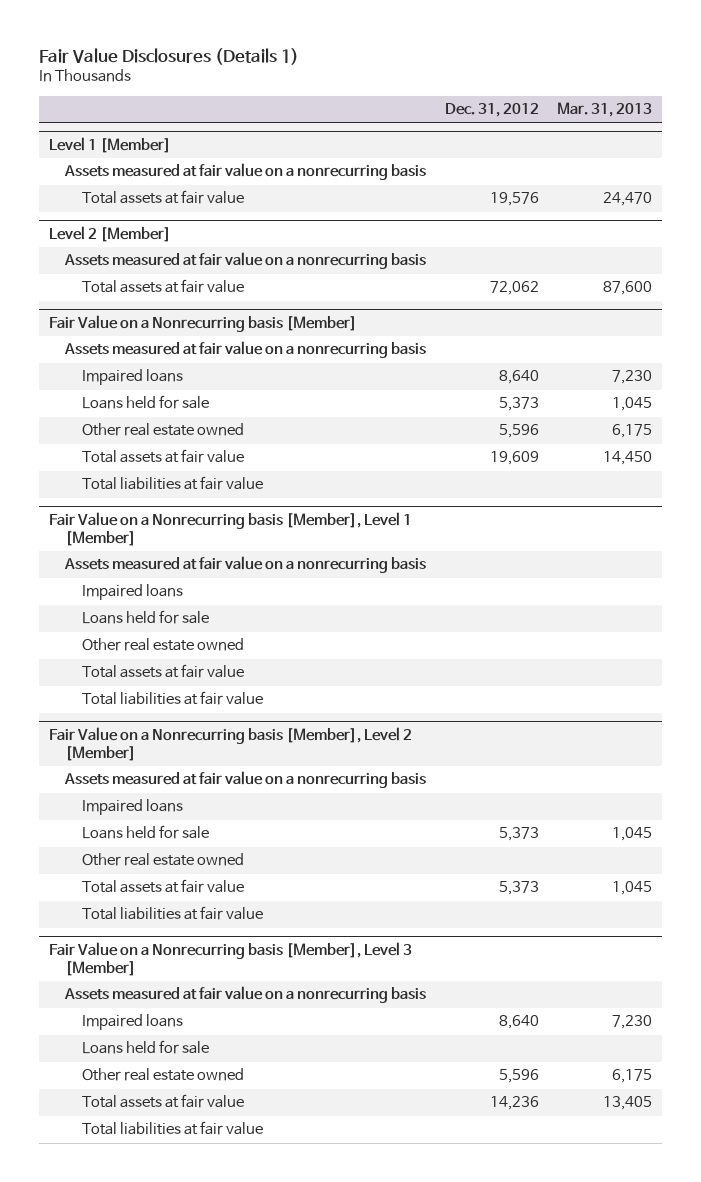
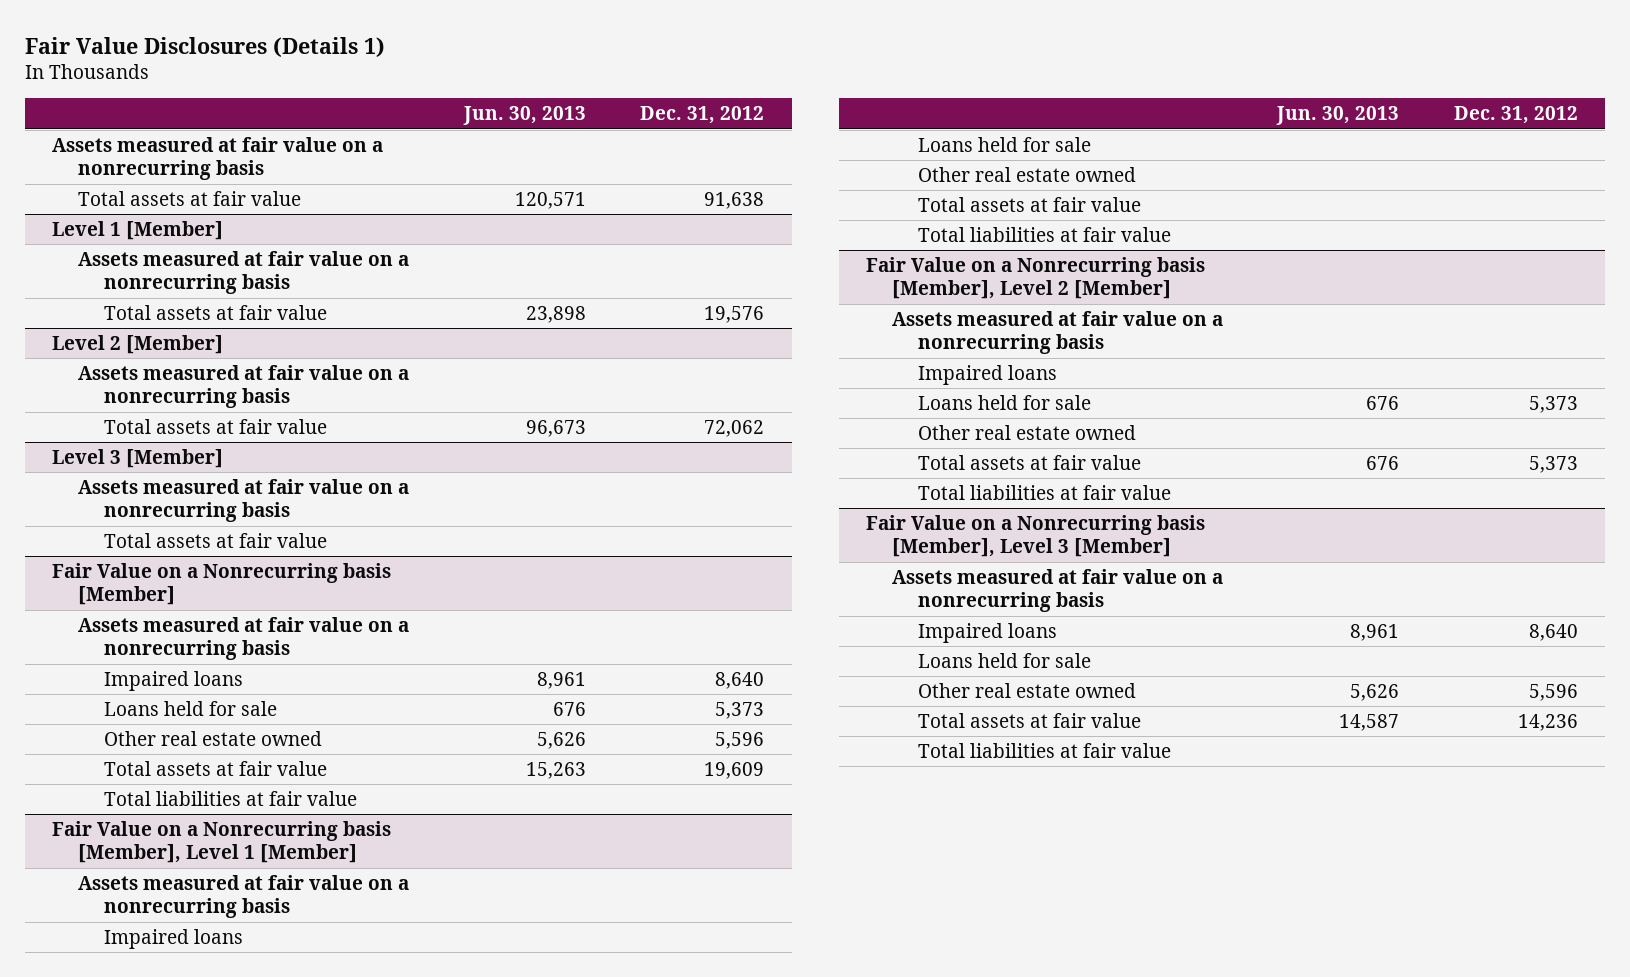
[557,102,653,118] Mar. 31, 2013 -> none
none -> [462,106,586,126] Jun. 30, 2013
none -> [52,136,384,181] Assets measured at fair value on a nonrecurring basis
none -> [78,190,302,206] Total assets at fair value
none -> [52,448,224,468] Level 3 [Member]
none -> [78,478,410,523] Assets measured at fair value on a nonrecurring basis
none -> [104,532,328,548] Total assets at fair value

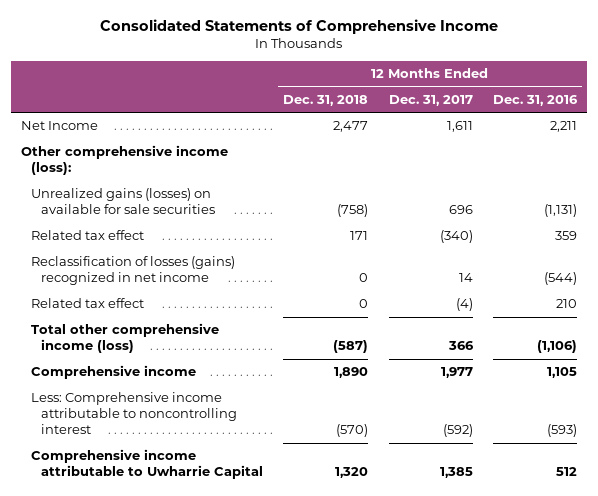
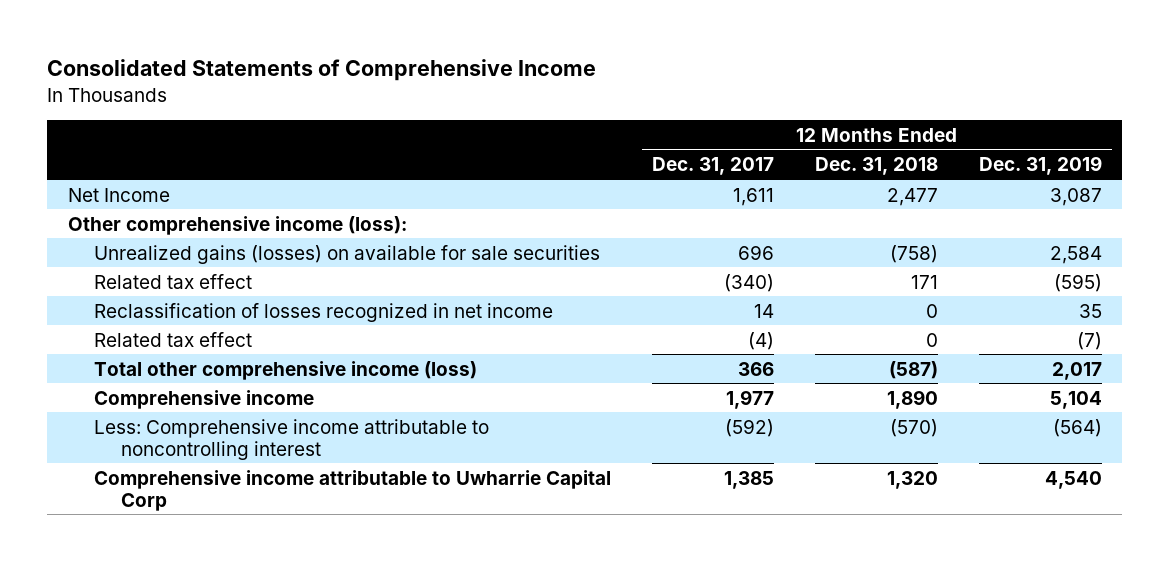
[493,95,579,107] Dec. 31, 2016 -> none
none -> [978,156,1102,176] Dec. 31, 2019
[31,256,236,286] Reclassification of losses (gains) recognized in net income -> [94,302,554,322] Reclassification of losses recognized in net income
[31,449,263,480] Comprehensive income attributable to Uwharrie Capital -> [94,469,612,511] Comprehensive income attributable to Uwharrie Capital Corp

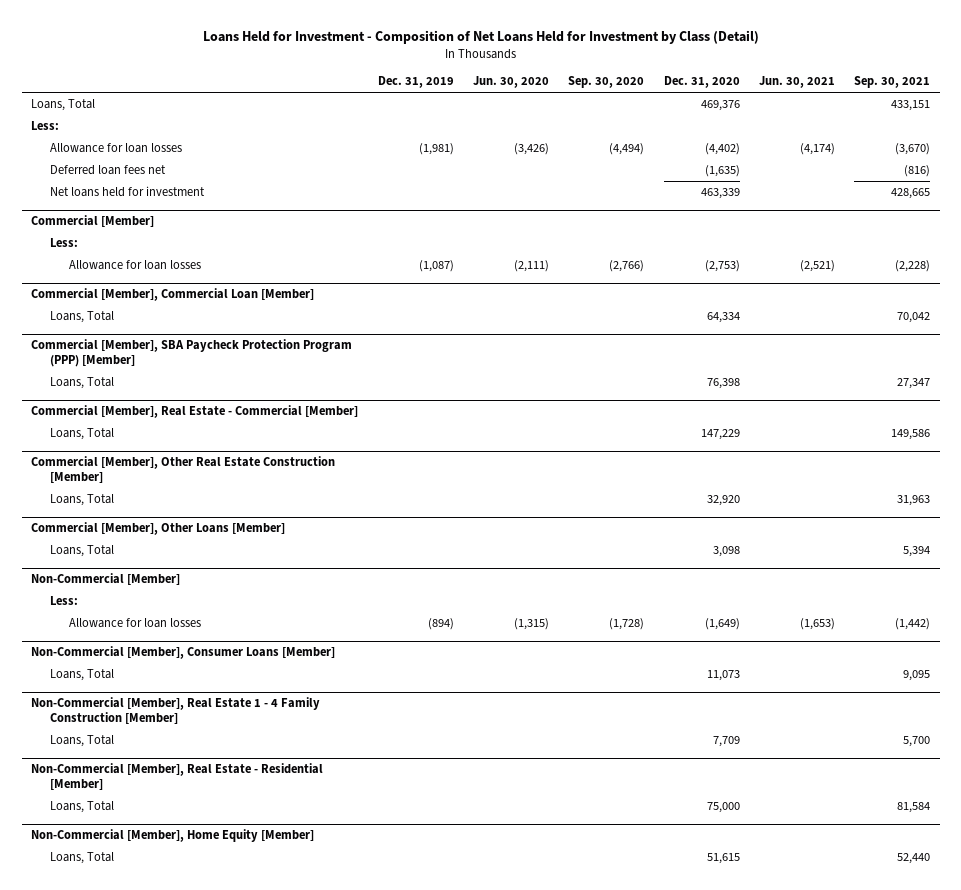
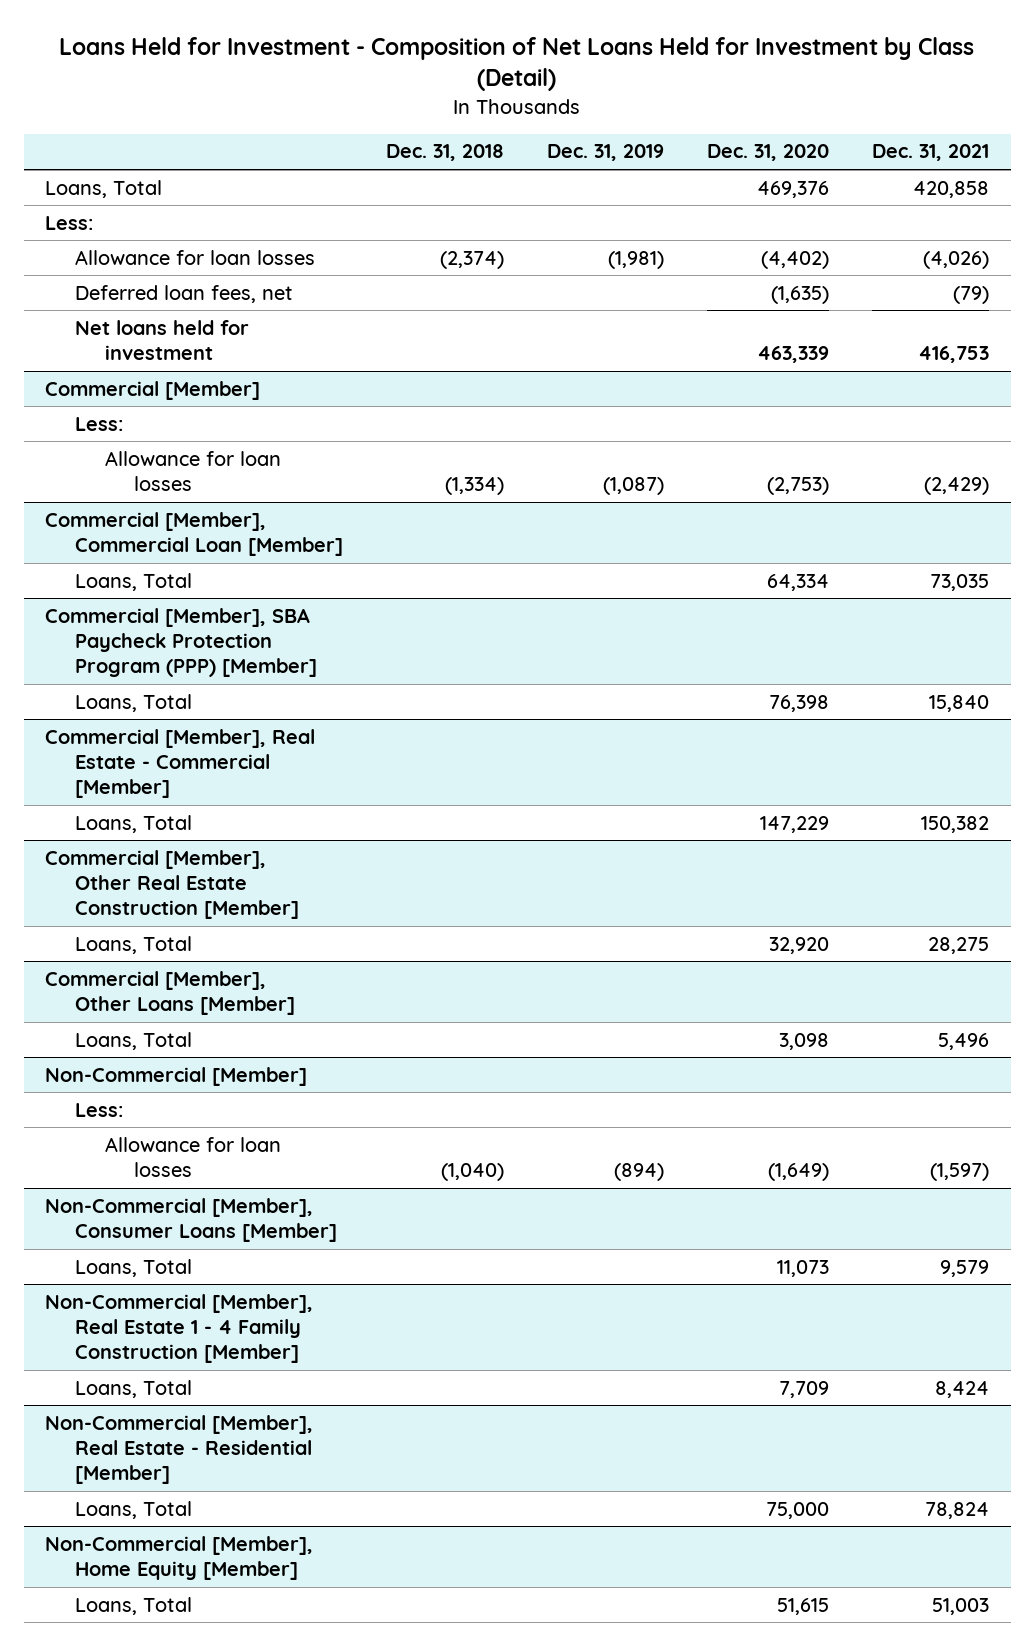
[472,76,549,89] Jun. 30, 2020 -> none
[568,76,645,89] Sep. 30, 2020 -> none
[758,76,835,89] Jun. 30, 2021 -> none
[854,76,931,89] Sep. 30, 2021 -> none
none -> [386,144,505,162] Dec. 31, 2018
none -> [872,144,990,162] Dec. 31, 2021
[50,165,167,176] Deferred loan fees net -> [75,284,294,303] Deferred loan fees, net

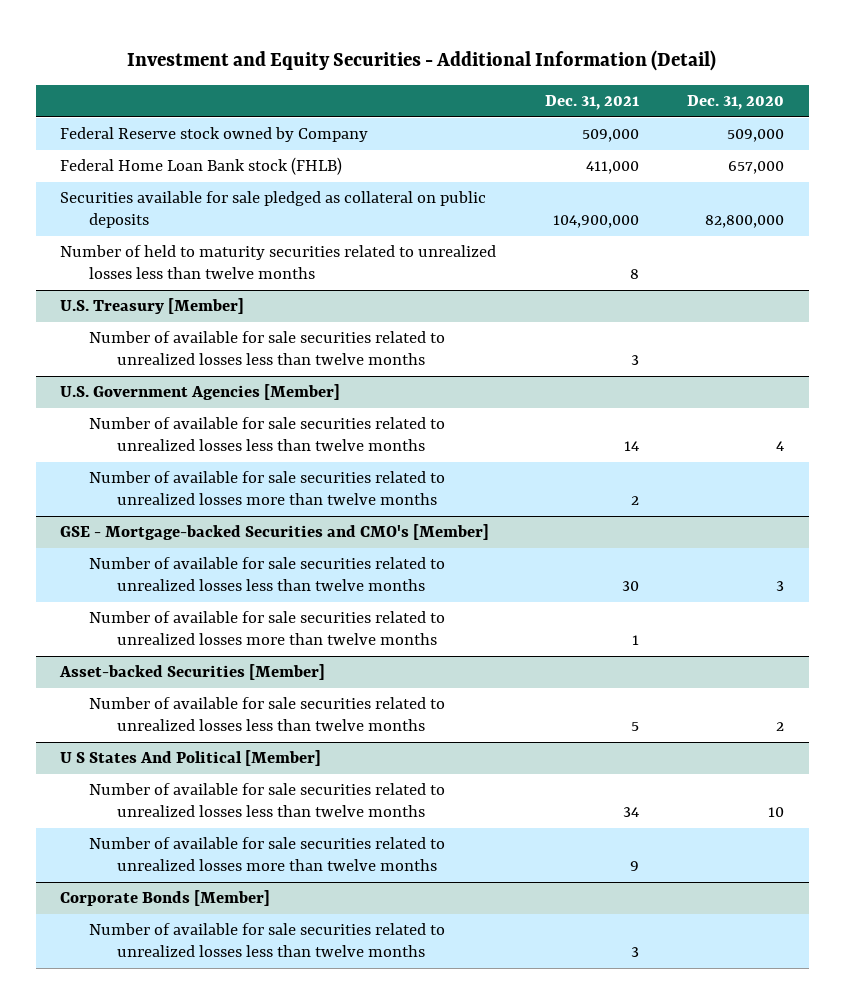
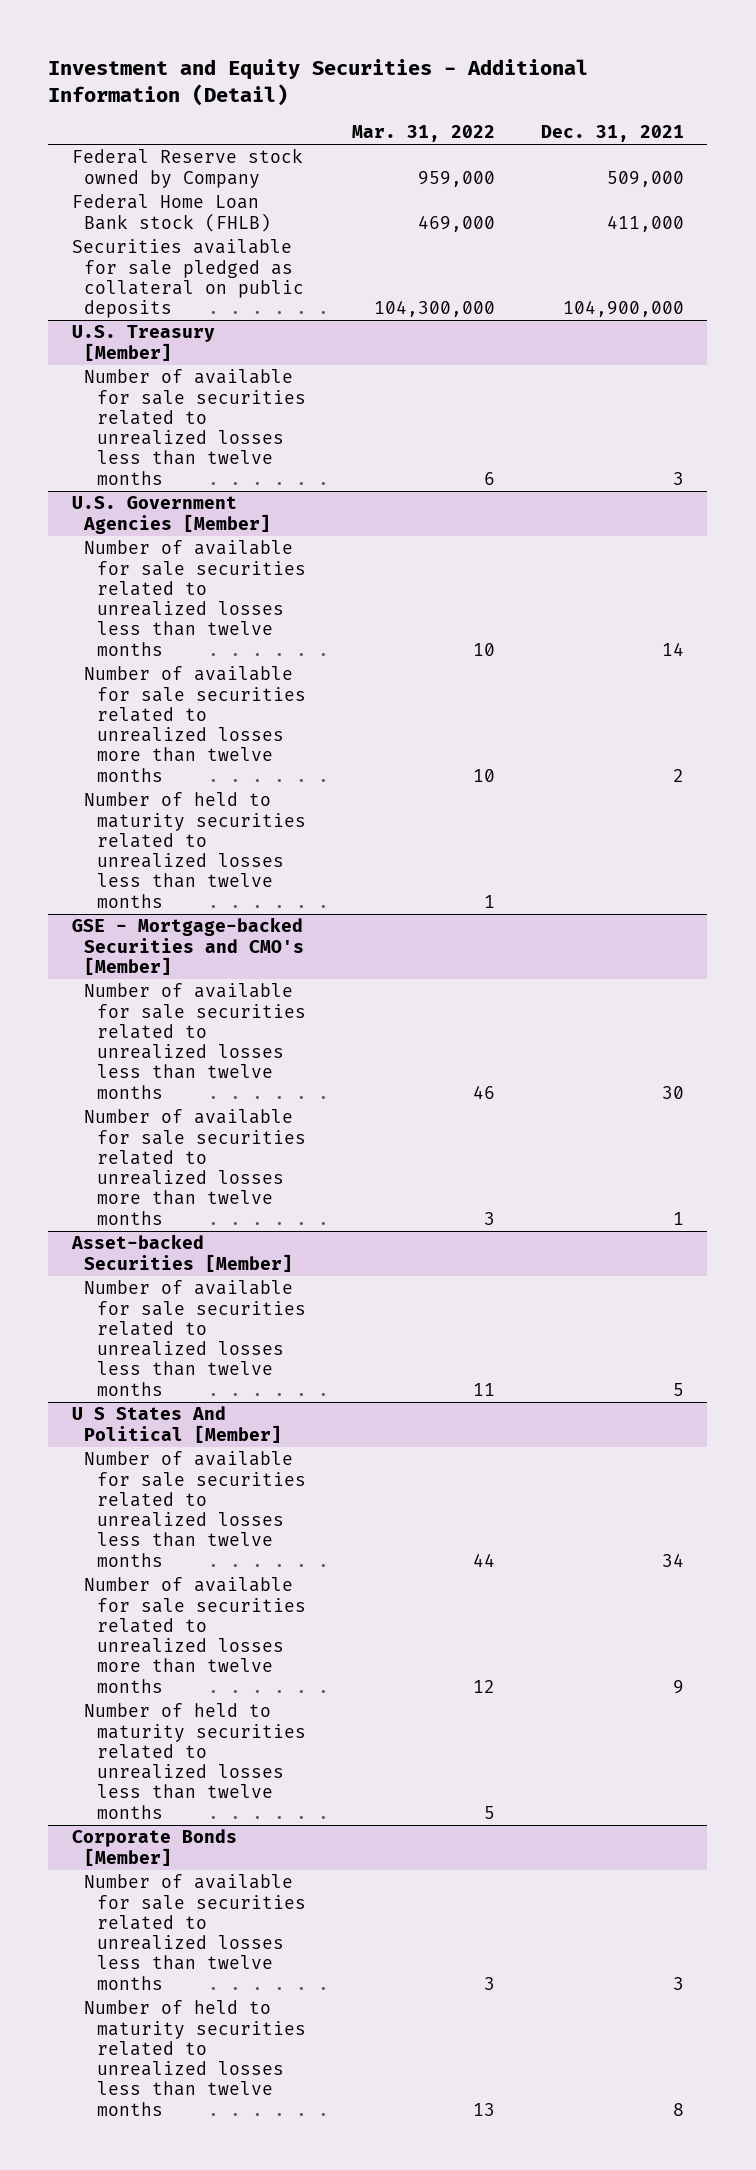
[687,95,785,111] Dec. 31, 2020 -> none
none -> [351,124,495,142] Mar. 31, 2022
[60,245,497,280] Number of held to maturity securities related to unrealized losses less than twelve months -> none
none -> [84,792,306,908] Number of held to maturity securities related to unrealized losses less than twelve months
none -> [84,1703,306,1819] Number of held to maturity securities related to unrealized losses less than twelve months
none -> [84,2000,306,2116] Number of held to maturity securities related to unrealized losses less than twelve months

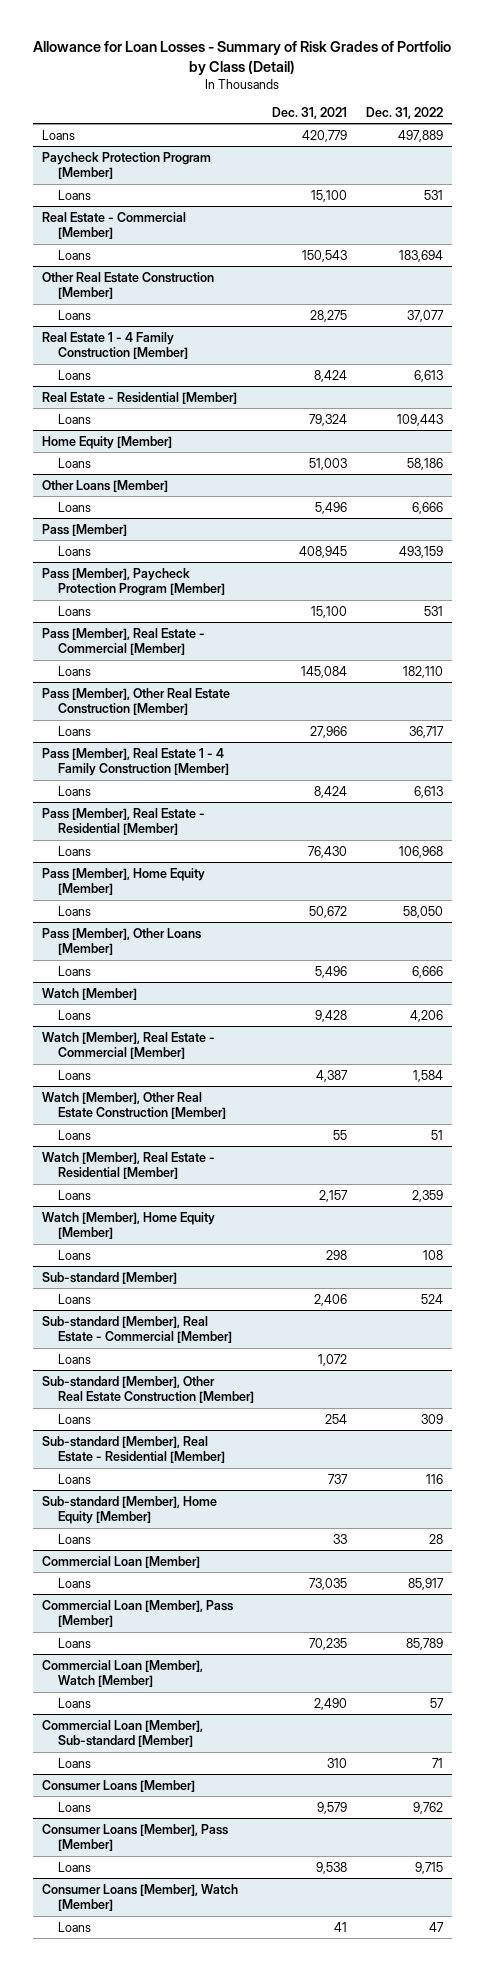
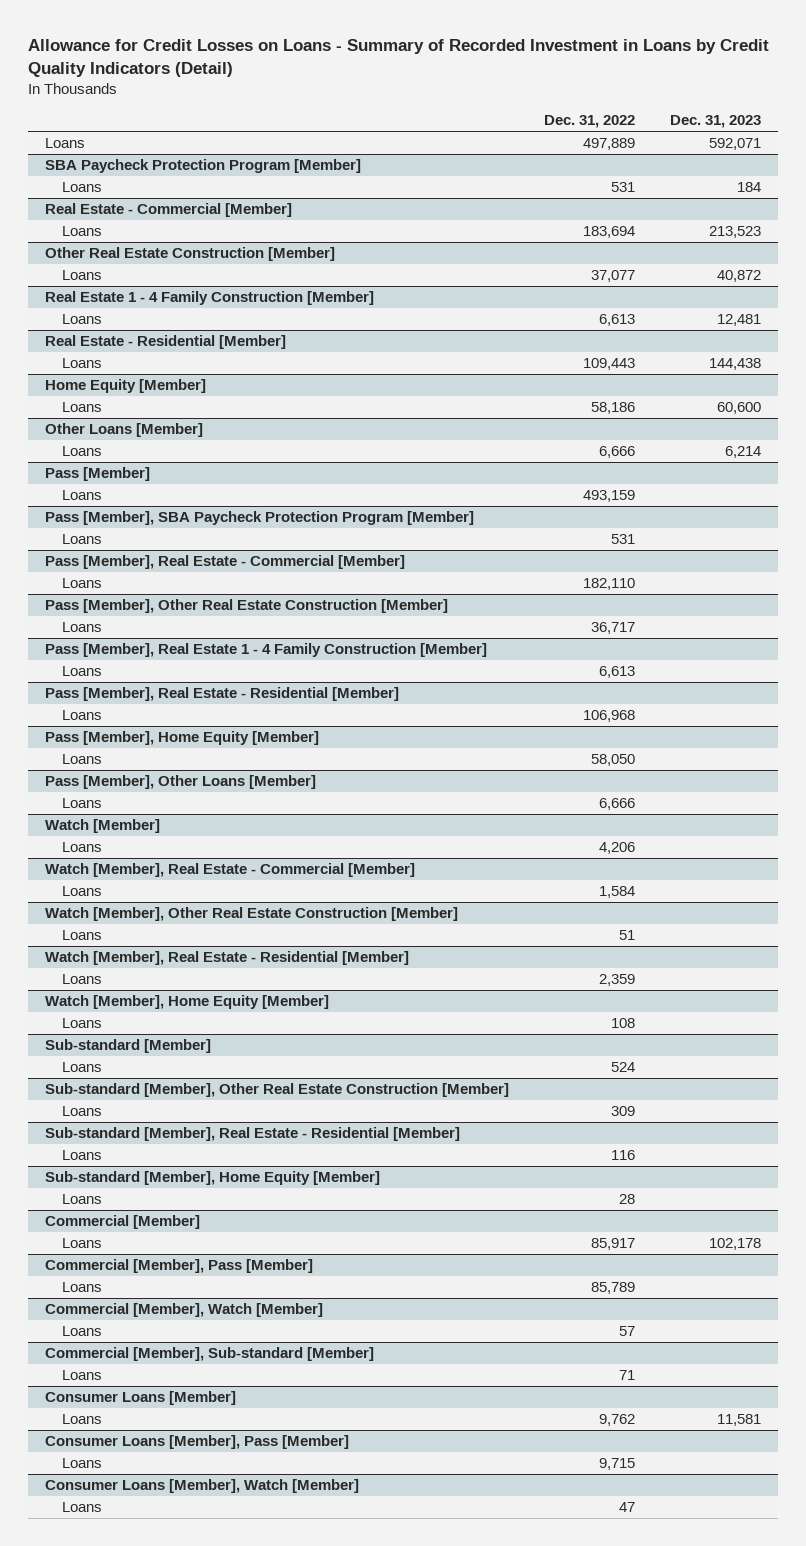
[33,41,452,75] Allowance for Loan Losses - Summary of Risk Grades of Portfolio by Class (Detail) -> [27,38,769,78] Allowance for Credit Losses on Loans - Summary of Recorded Investment in Loans by Credit Quality Indicators (Detail)
[272,107,348,120] Dec. 31, 2021 -> none
none -> [669,115,761,129] Dec. 31, 2023
[41,151,211,180] Paycheck Protection Program [Member] -> [44,159,361,174] SBA Paycheck Protection Program [Member]
[41,567,226,597] Pass [Member], Paycheck Protection Program [Member] -> [44,511,474,526] Pass [Member], SBA Paycheck Protection Program [Member]
[41,1315,233,1344] Sub-standard [Member], Real Estate - Commercial [Member] -> none
[58,1353,92,1364] Loans -> none
[41,1555,200,1568] Commercial Loan [Member] -> [44,1215,200,1230] Commercial [Member]
[41,1599,233,1628] Commercial Loan [Member], Pass [Member] -> [44,1259,313,1274] Commercial [Member], Pass [Member]
[41,1659,203,1688] Commercial Loan [Member], Watch [Member] -> [44,1303,323,1318] Commercial [Member], Watch [Member]
[41,1719,203,1748] Commercial Loan [Member], Sub-standard [Member] -> [44,1347,374,1362] Commercial [Member], Sub-standard [Member]

